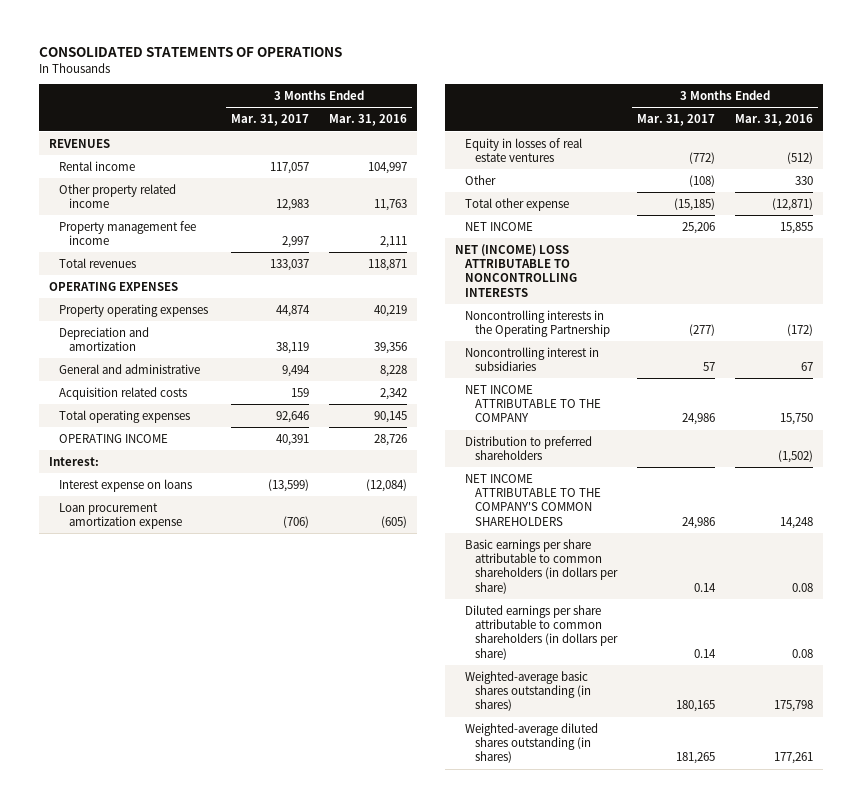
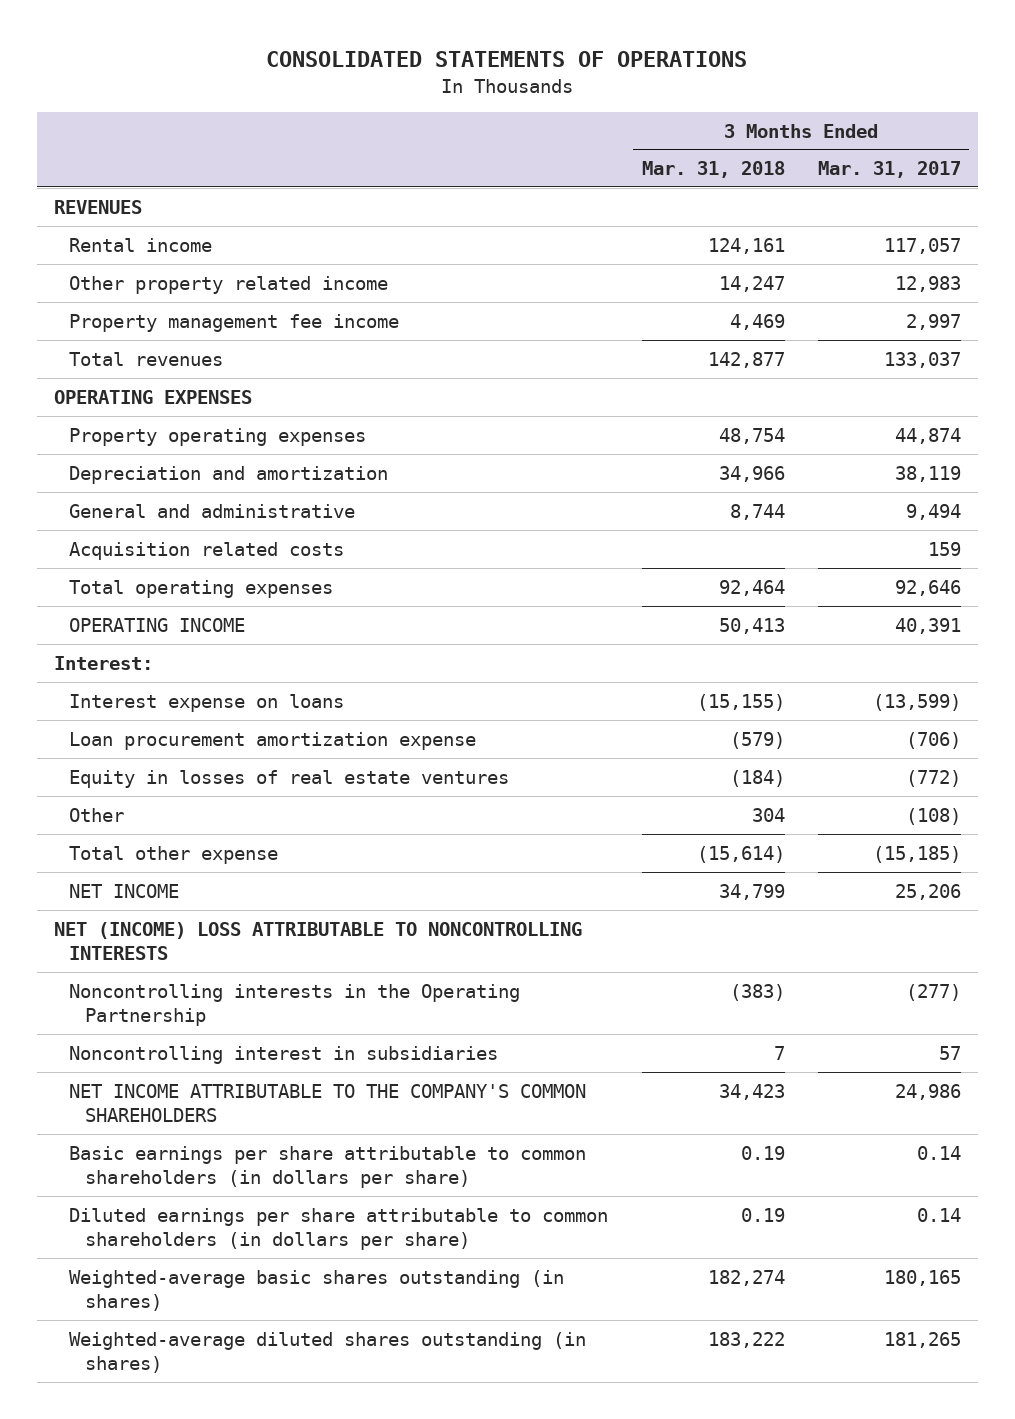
[328,114,407,127] Mar. 31, 2016 -> none
none -> [641,161,785,179] Mar. 31, 2018
[465,384,602,423] NET INCOME ATTRIBUTABLE TO THE COMPANY -> none
[465,435,593,461] Distribution to preferred shareholders -> none

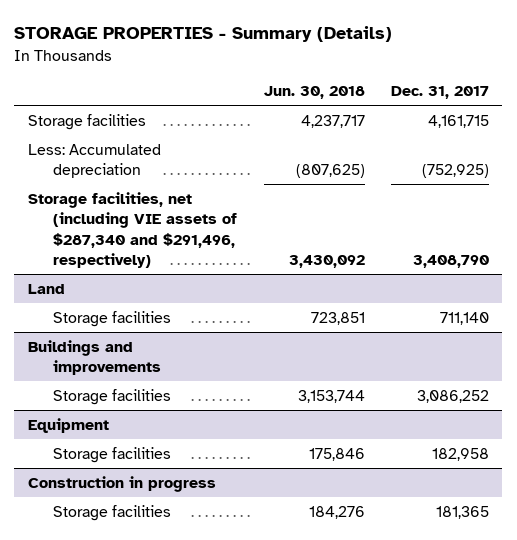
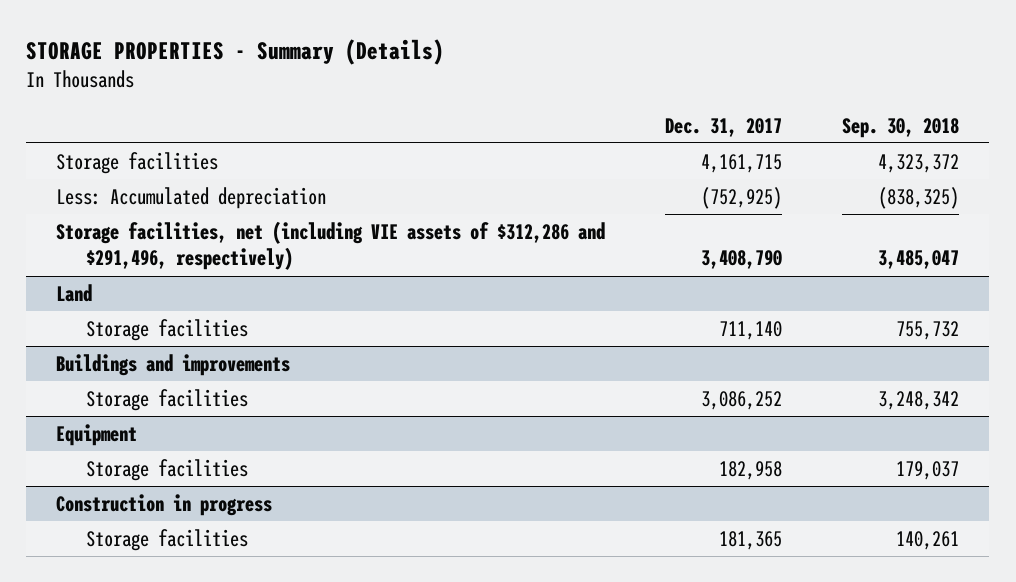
[263,86,365,100] Jun. 30, 2018 -> none
none -> [842,117,960,138] Sep. 30, 2018
[27,191,238,269] Storage facilities, net (including VIE assets of $287,340 and $291,496, respectively) -> [56,220,606,271] Storage facilities, net (including VIE assets of $312,286 and $291,496, respectively)

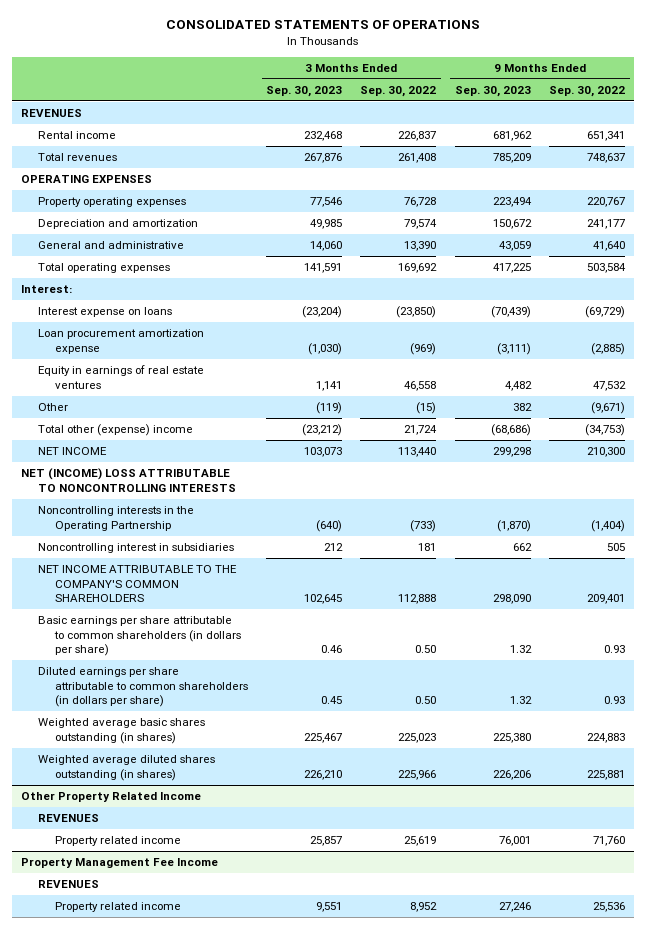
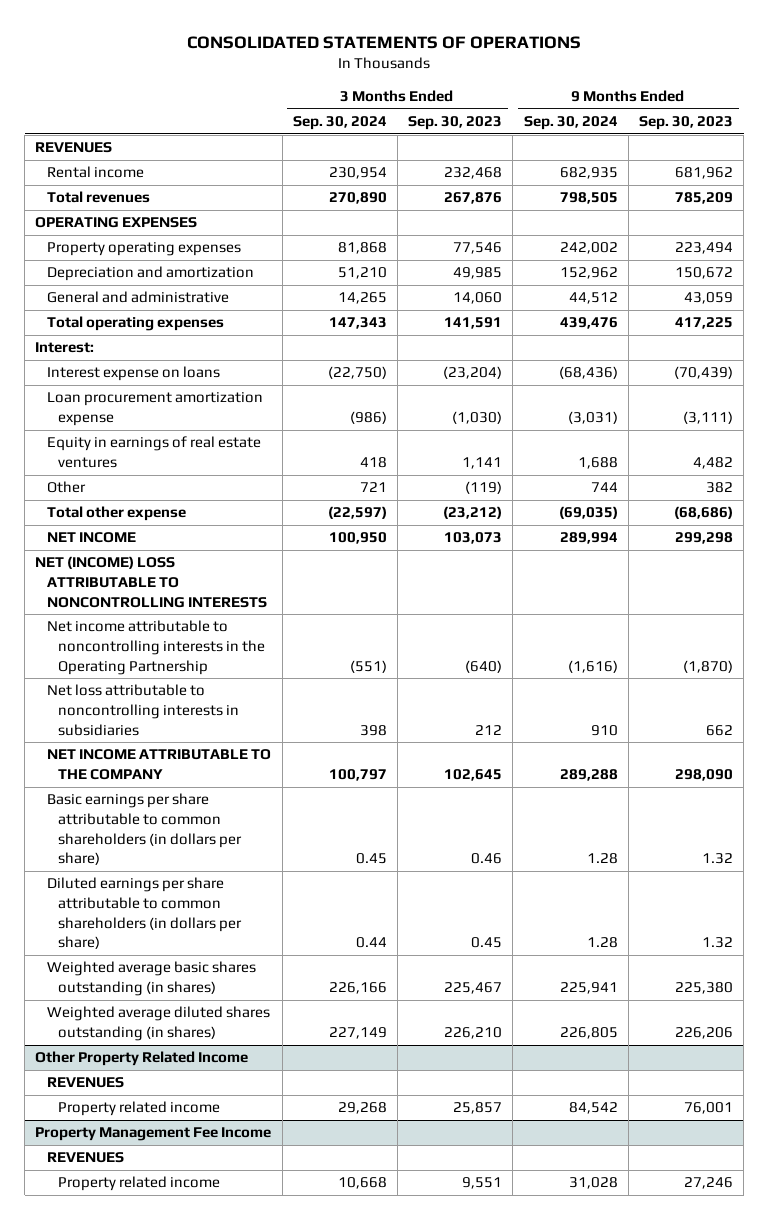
[360,85,437,97] Sep. 30, 2022 -> none
[549,85,626,97] Sep. 30, 2022 -> none
none -> [292,116,387,131] Sep. 30, 2024
none -> [523,116,618,131] Sep. 30, 2024
[37,424,193,437] Total other (expense) income -> [46,506,186,522] Total other expense
[37,506,194,531] Noncontrolling interests in the Operating Partnership -> [46,620,266,675] Net income attributable to noncontrolling interests in the Operating Partnership
[37,543,234,554] Noncontrolling interest in subsidiaries -> [46,684,240,736] Net loss attributable to noncontrolling interests in subsidiaries
[37,565,237,603] NET INCOME ATTRIBUTABLE TO THE COMPANY'S COMMON SHAREHOLDERS -> [46,749,271,781] NET INCOME ATTRIBUTABLE TO THE COMPANY

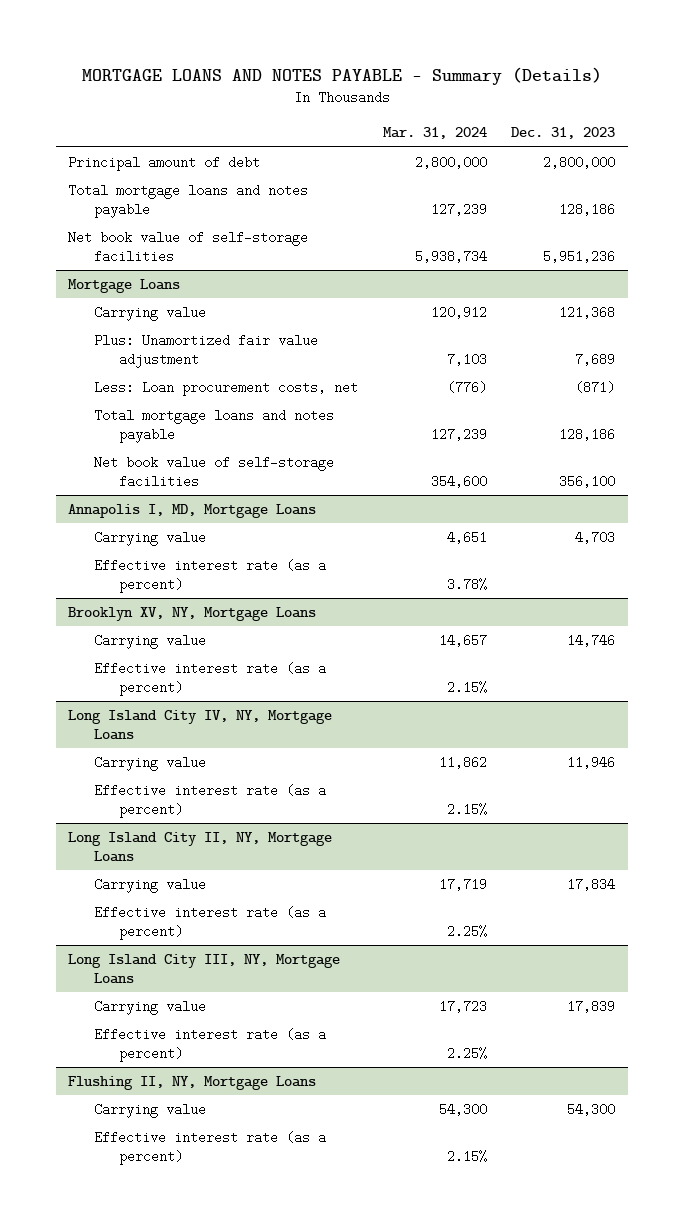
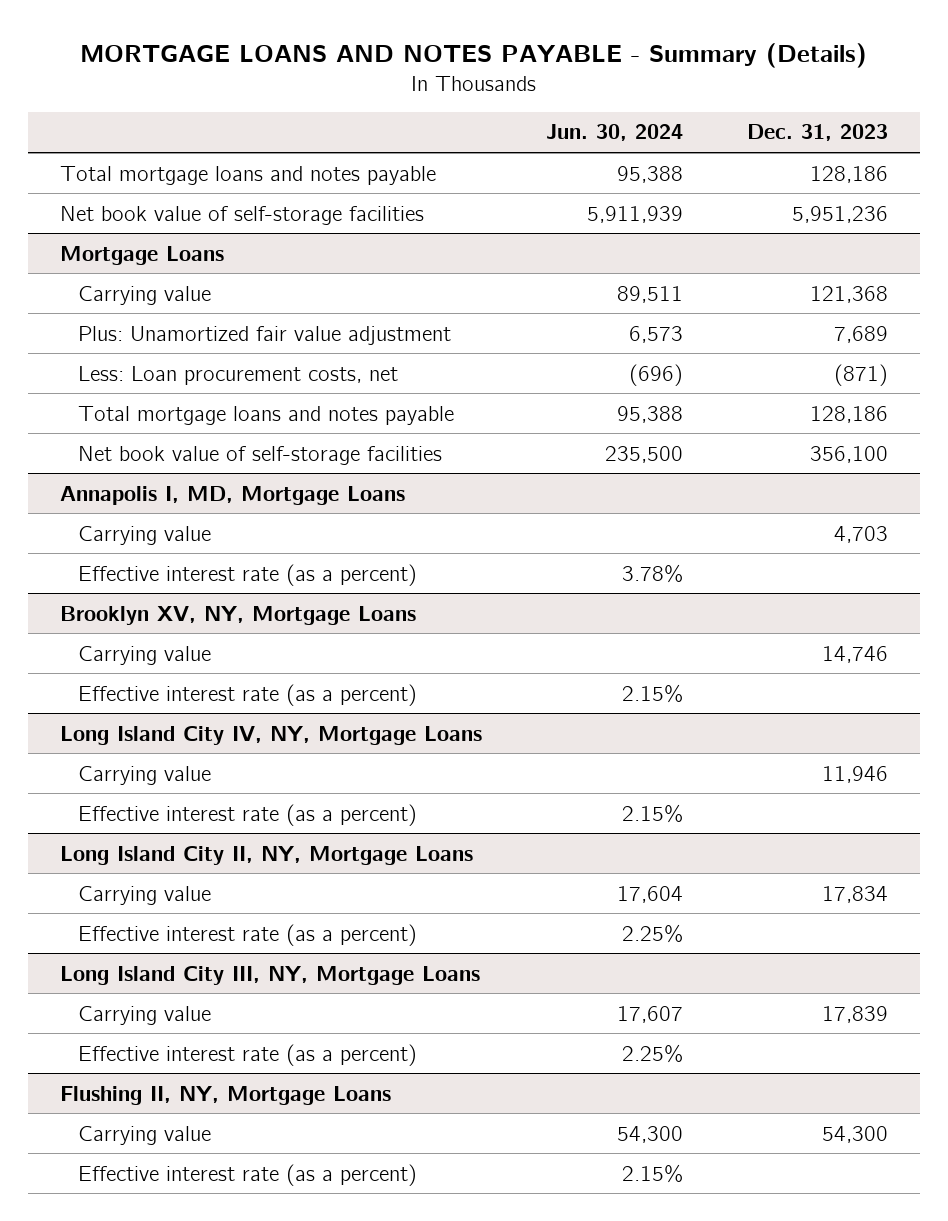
[382,127,487,140] Mar. 31, 2024 -> none
none -> [546,124,684,142] Jun. 30, 2024
[68,155,261,171] Principal amount of debt -> none

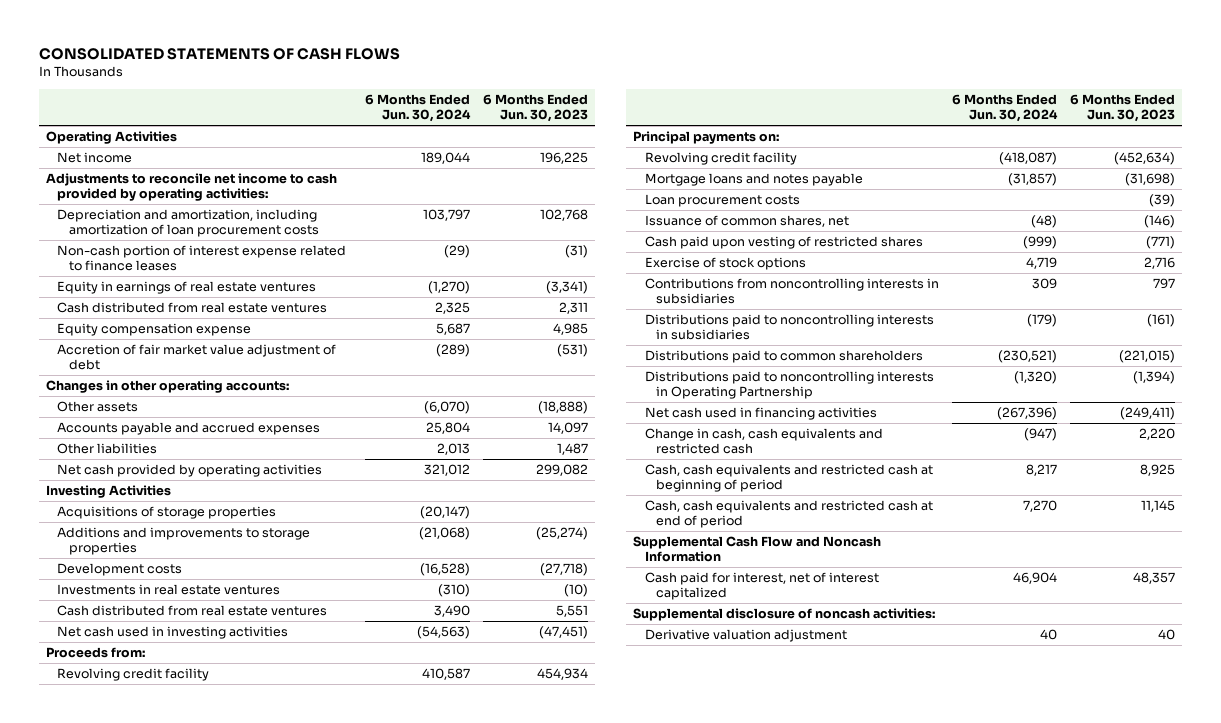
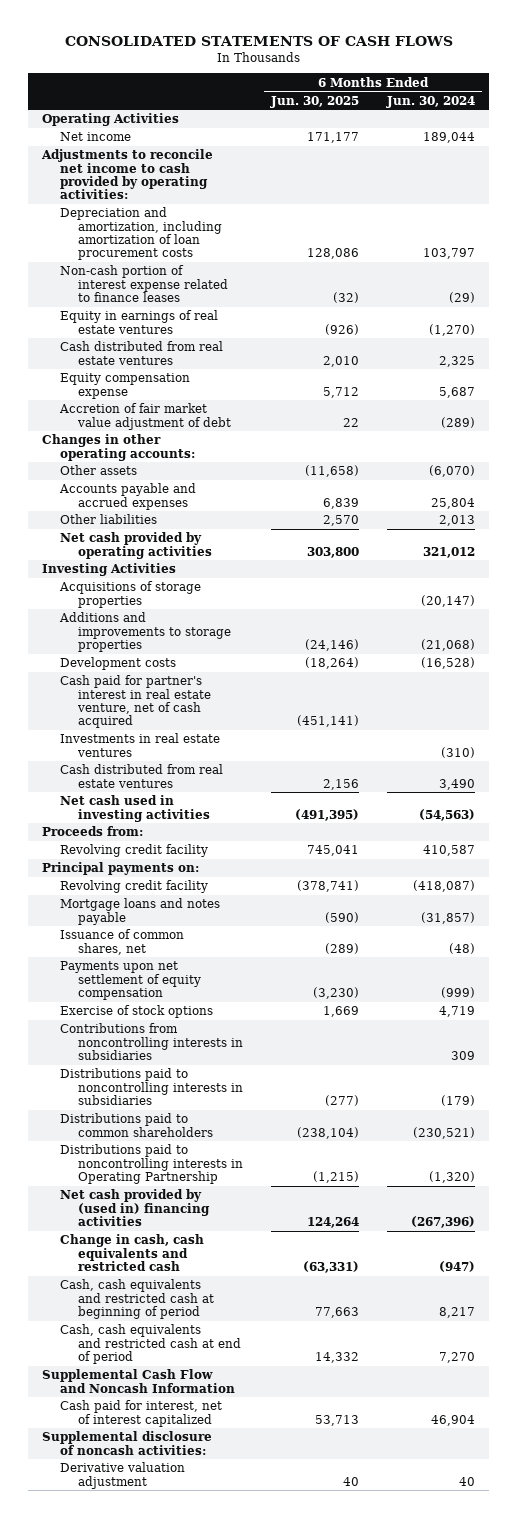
[482,94,588,123] 6 Months Ended Jun. 30, 2023 -> none
none -> [269,95,359,108] Jun. 30, 2025
none -> [59,675,211,729] Cash paid for partner's interest in real estate venture, net of cash acquired
[644,194,800,208] Loan procurement costs -> none
[644,236,923,250] Cash paid upon vesting of restricted shares -> [59,961,201,1000] Payments upon net settlement of equity compensation
[644,407,877,421] Net cash used in financing activities -> [59,1189,210,1226] Net cash provided by (used in) financing activities

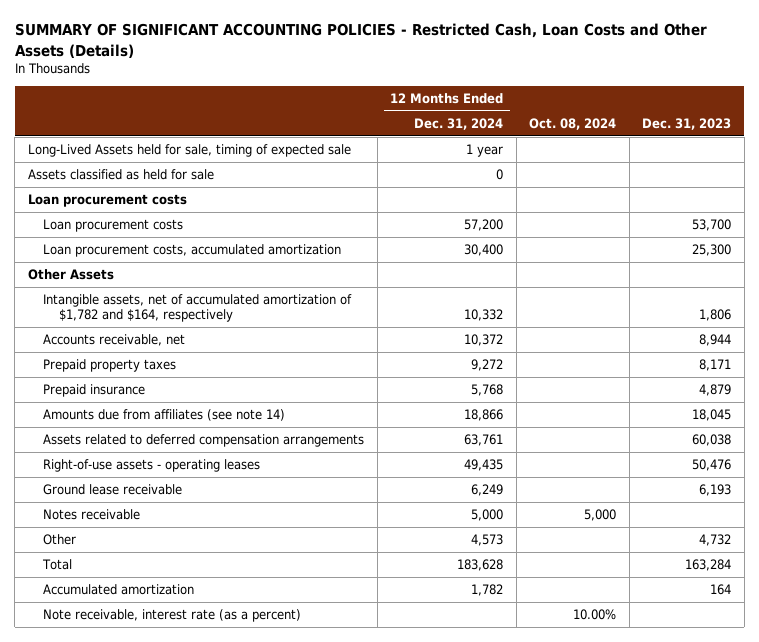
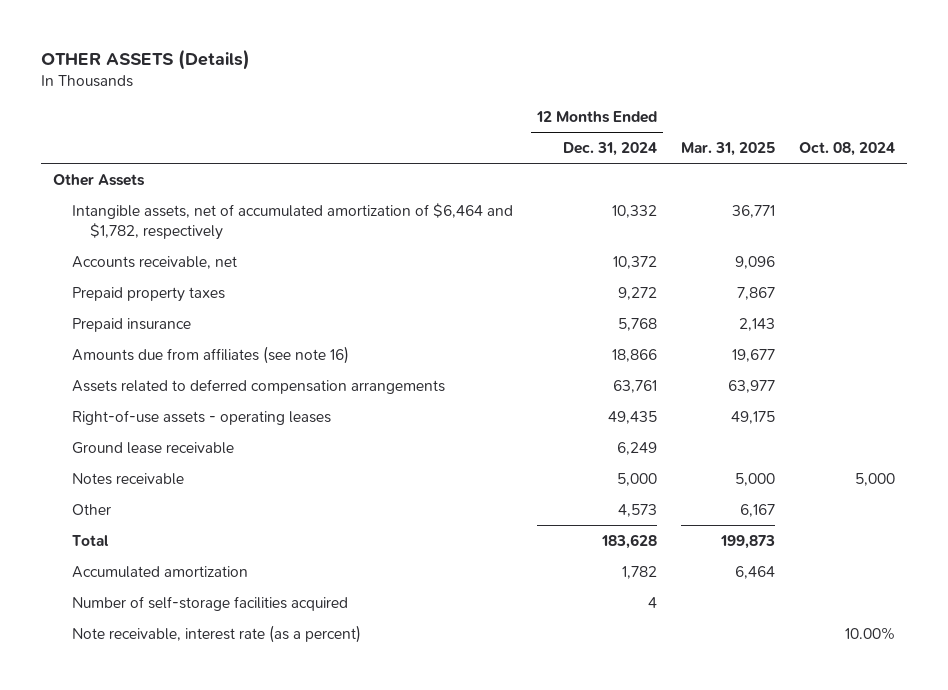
[14,23,707,58] SUMMARY OF SIGNIFICANT ACCOUNTING POLICIES - Restricted Cash, Loan Costs and Other Assets (Details) -> [41,49,251,71] OTHER ASSETS (Details)
[642,118,732,131] Dec. 31, 2023 -> none
none -> [680,142,775,157] Mar. 31, 2025
[28,144,352,158] Long-Lived Assets held for sale, timing of expected sale -> none
[28,169,215,181] Assets classified as held for sale -> none
[28,194,188,208] Loan procurement costs -> none
[43,219,184,233] Loan procurement costs -> none
[43,244,342,258] Loan procurement costs, accumulated amortization -> none
[43,294,353,323] Intangible assets, net of accumulated amortization of $1,782 and $164, respectively -> [71,202,513,240] Intangible assets, net of accumulated amortization of $6,464 and $1,782, respectively
[43,409,286,422] Amounts due from affiliates (see note 14) -> [71,345,349,364] Amounts due from affiliates (see note 16)
none -> [71,595,348,611] Number of self-storage facilities acquired

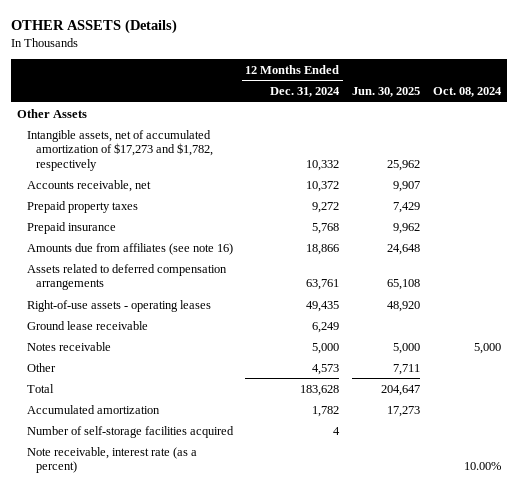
[680,142,775,157] Mar. 31, 2025 -> none
none -> [352,87,421,98] Jun. 30, 2025
[71,202,513,240] Intangible assets, net of accumulated amortization of $6,464 and $1,782, respectively -> [26,129,214,171] Intangible assets, net of accumulated amortization of $17,273 and $1,782, respectively

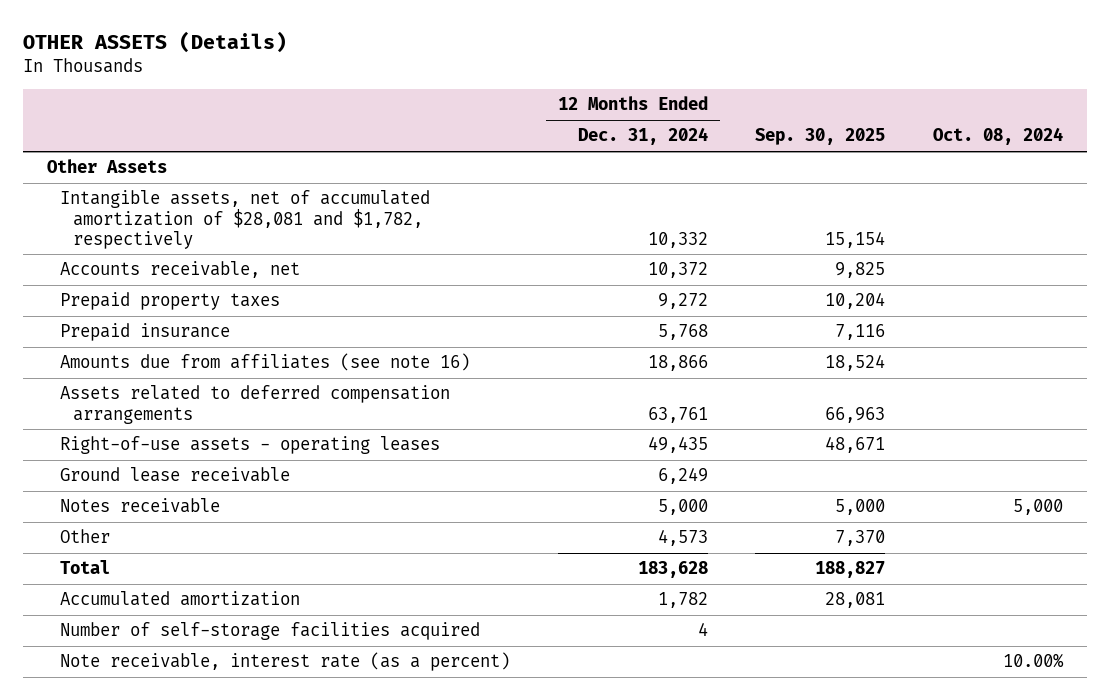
[352,87,421,98] Jun. 30, 2025 -> none
none -> [755,128,886,146] Sep. 30, 2025
[26,129,214,171] Intangible assets, net of accumulated amortization of $17,273 and $1,782, respectively -> [59,190,430,249] Intangible assets, net of accumulated amortization of $28,081 and $1,782, respectively

